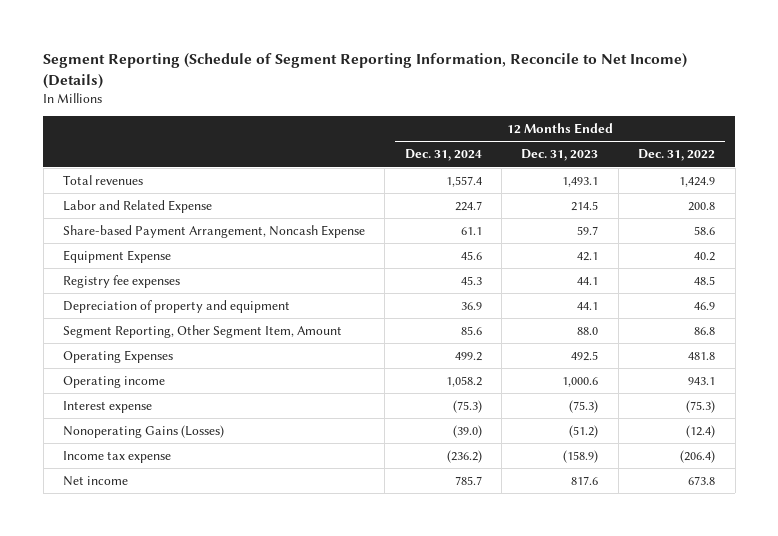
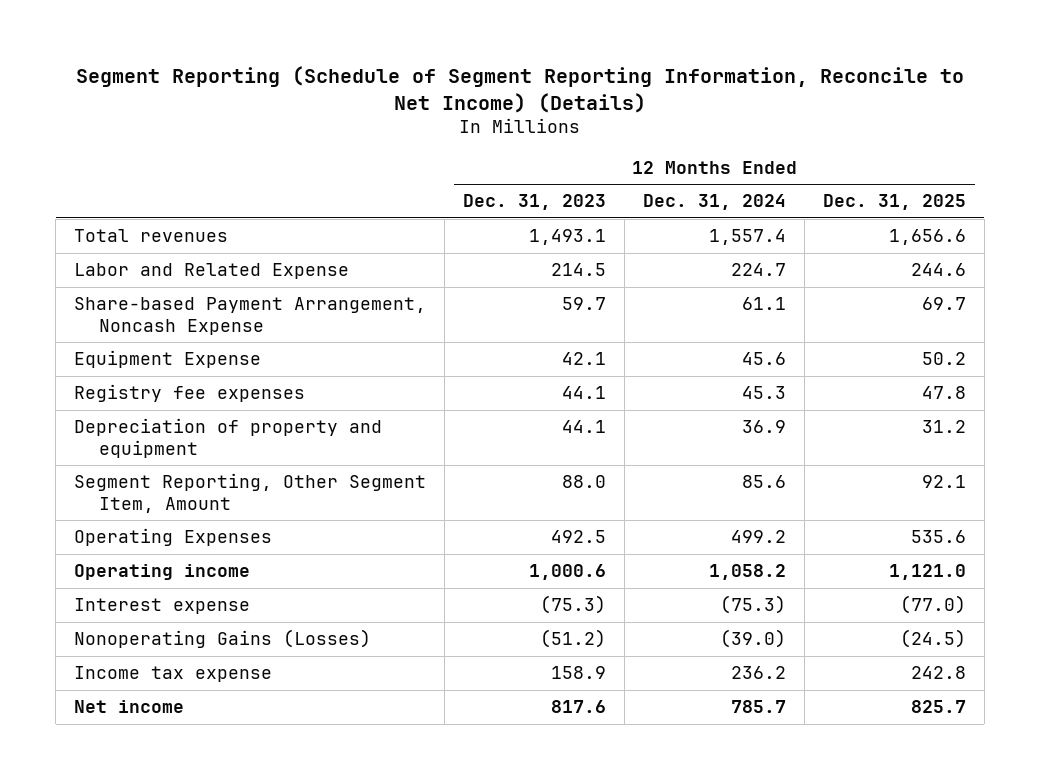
[638,149,716,162] Dec. 31, 2022 -> none
none -> [822,194,966,211] Dec. 31, 2025
[446,450,482,464] (236.2) -> [731,666,787,680] 236.2
[563,450,599,464] (158.9) -> [551,666,607,680] 158.9

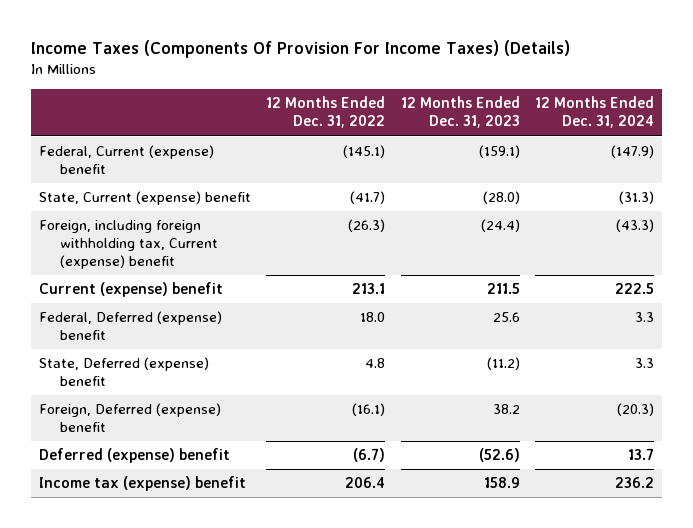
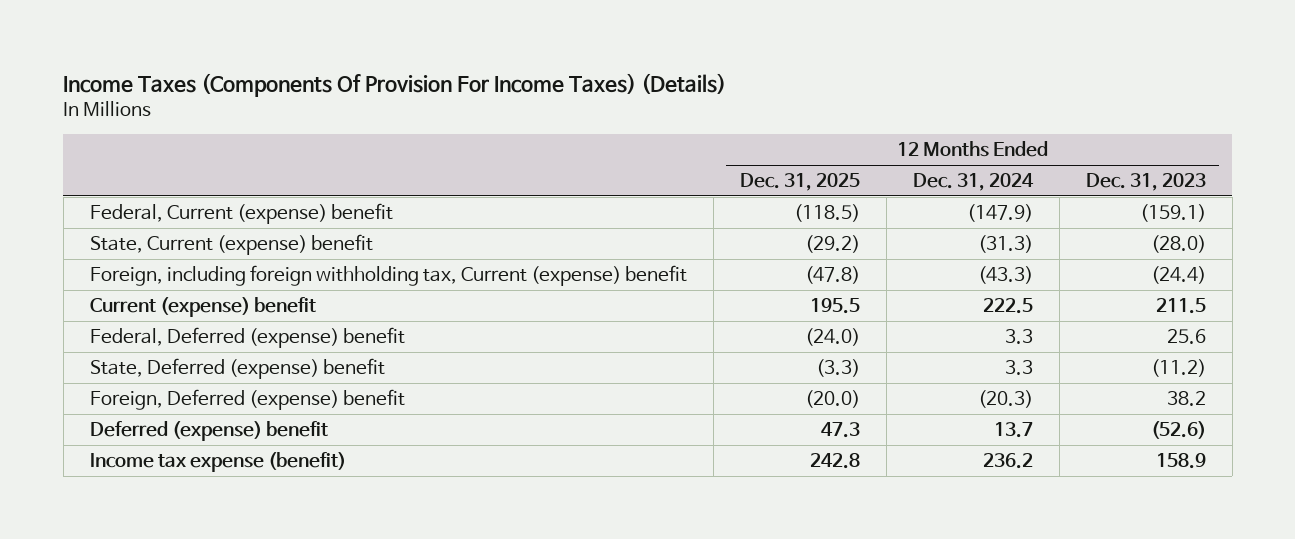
[266,96,386,129] 12 Months Ended Dec. 31, 2022 -> none
none -> [739,173,860,192] Dec. 31, 2025
[38,476,246,492] Income tax (expense) benefit -> [89,451,346,472] Income tax expense (benefit)

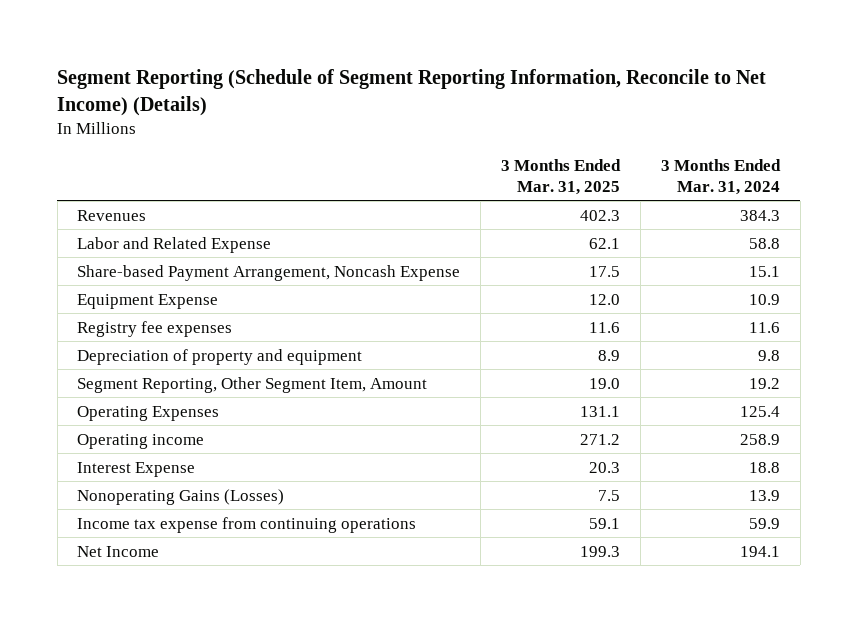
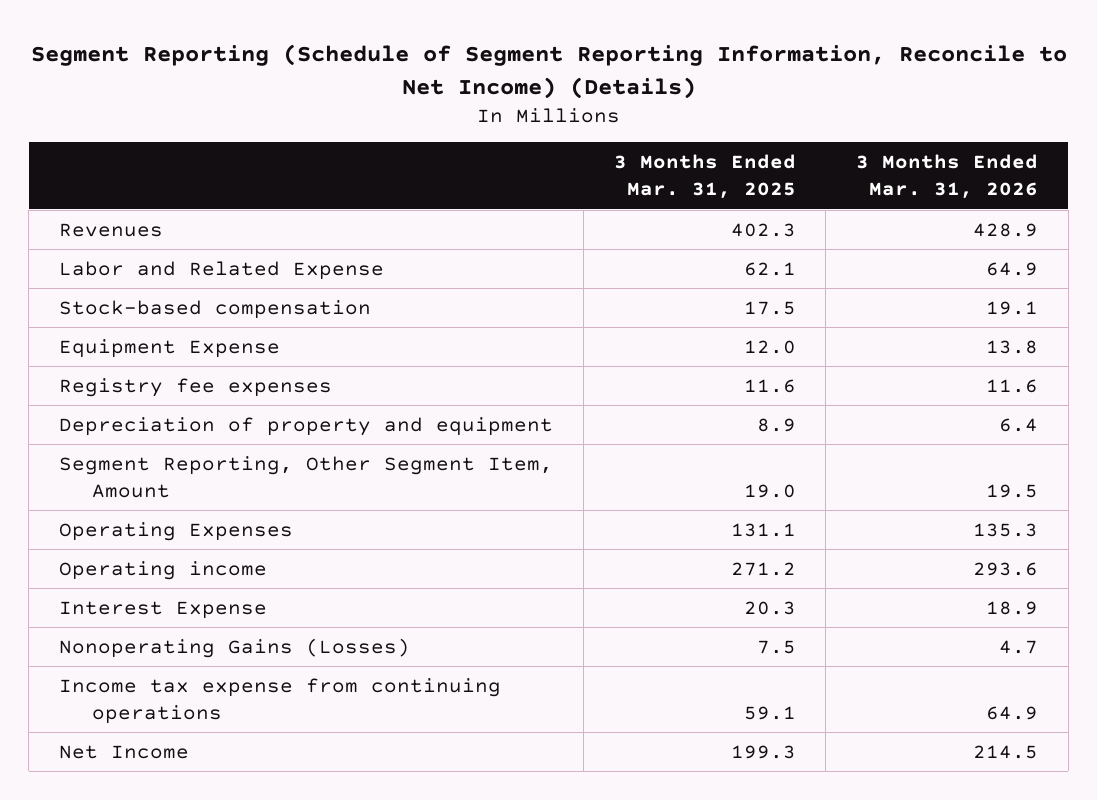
[660,158,781,195] 3 Months Ended Mar. 31, 2024 -> none
none -> [855,154,1038,200] 3 Months Ended Mar. 31, 2026
[77,264,461,281] Share-based Payment Arrangement, Noncash Expense -> [59,299,372,319] Stock-based compensation

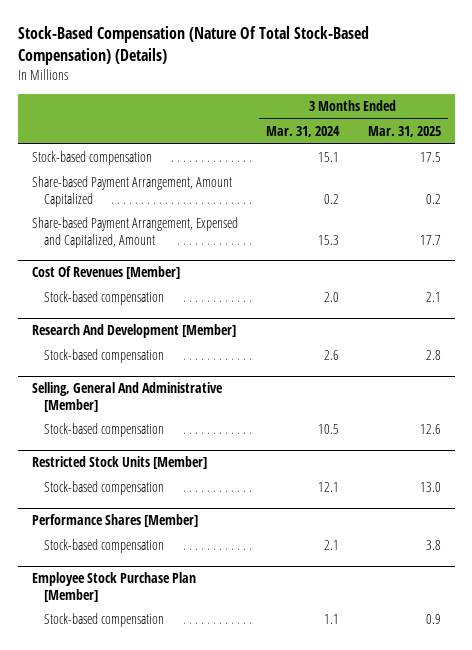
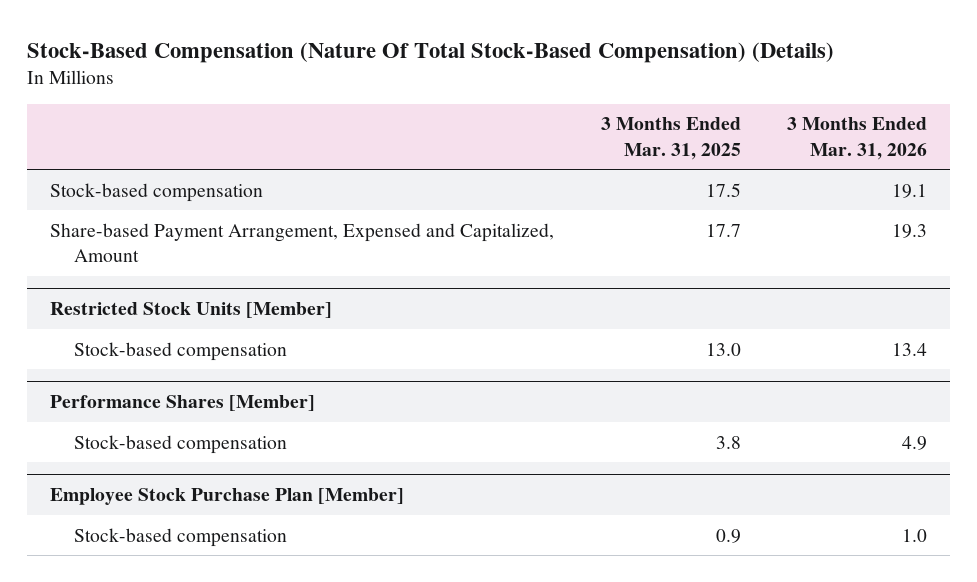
[266,125,341,137] Mar. 31, 2024 -> none
none -> [786,117,927,160] 3 Months Ended Mar. 31, 2026
[31,176,232,207] Share-based Payment Arrangement, Amount Capitalized -> none
[31,266,180,280] Cost Of Revenues [Member] -> none
[44,291,165,306] Stock-based compensation -> none
[31,324,236,339] Research And Development [Member] -> none
[44,349,165,364] Stock-based compensation -> none
[31,382,223,412] Selling, General And Administrative [Member] -> none
[44,423,165,438] Stock-based compensation -> none

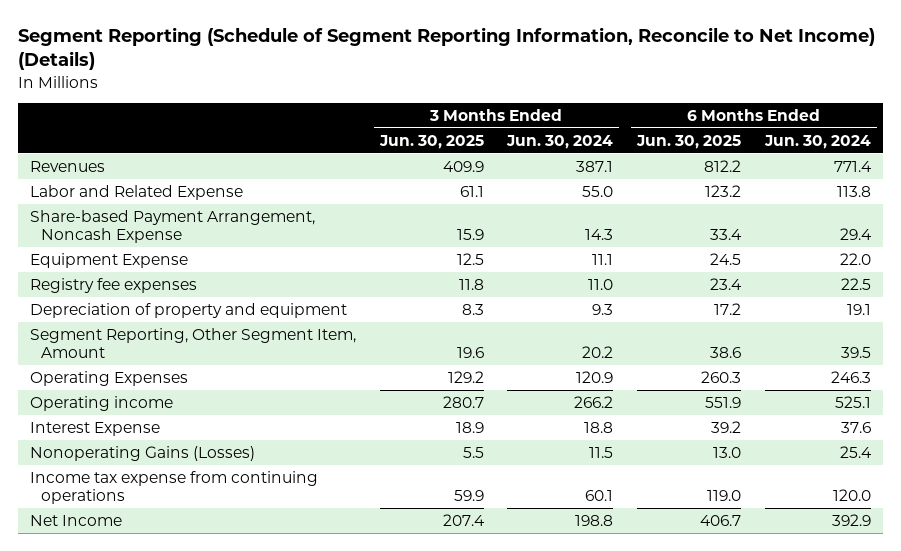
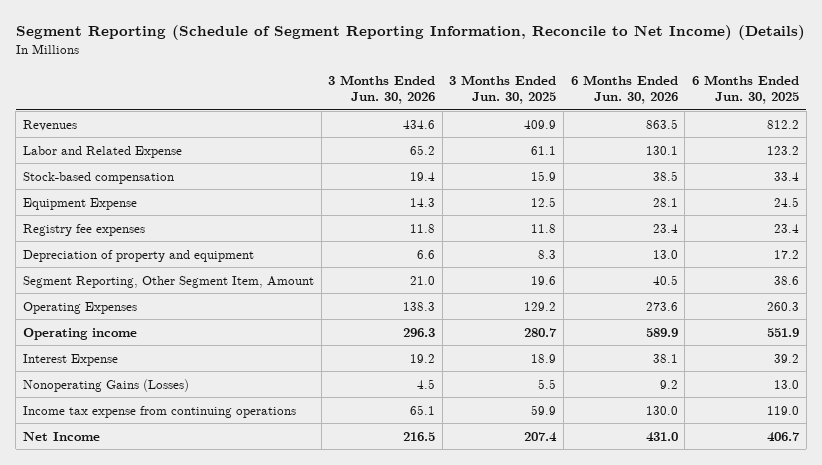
[506,134,614,149] Jun. 30, 2024 -> none
[763,134,871,149] Jun. 30, 2024 -> none
none -> [328,74,436,104] 3 Months Ended Jun. 30, 2026
none -> [570,74,678,104] 6 Months Ended Jun. 30, 2026
[29,209,315,244] Share-based Payment Arrangement, Noncash Expense -> [23,171,175,184] Stock-based compensation

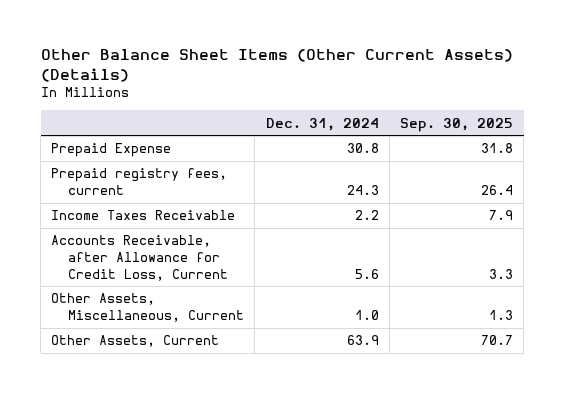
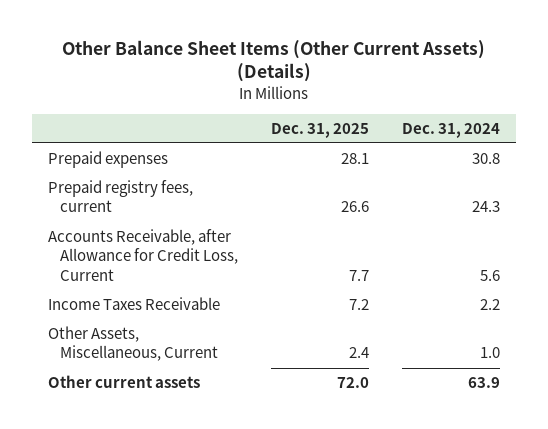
[400,117,514,132] Sep. 30, 2025 -> none
none -> [270,122,369,138] Dec. 31, 2025
[51,143,172,158] Prepaid Expense -> none
none -> [48,151,169,169] Prepaid expenses
[51,210,236,221] Income Taxes Receivable -> [48,297,221,311] Income Taxes Receivable
[51,335,220,348] Other Assets, Current -> [48,375,201,389] Other current assets

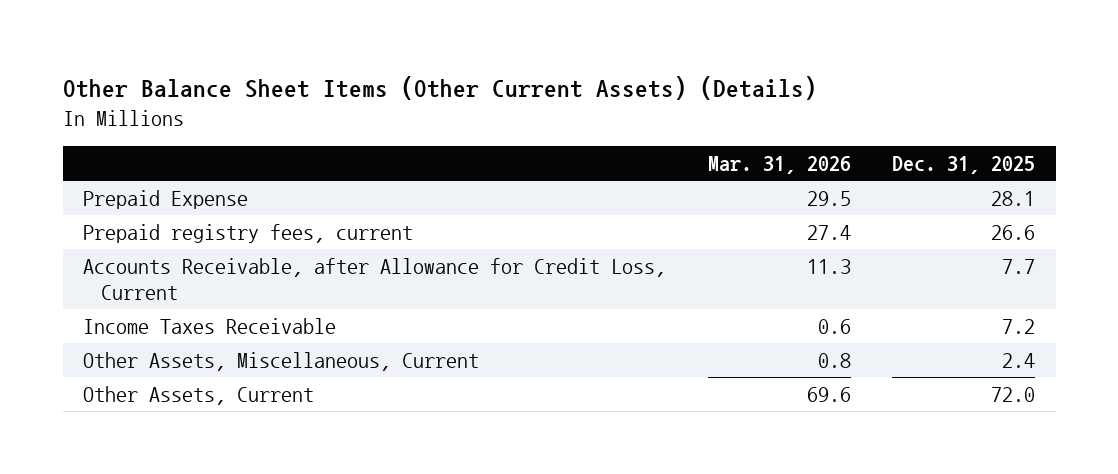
[401,122,500,138] Dec. 31, 2024 -> none
none -> [707,155,851,174] Mar. 31, 2026
[48,151,169,169] Prepaid expenses -> [83,189,249,209] Prepaid Expense
[48,375,201,389] Other current assets -> [83,385,315,405] Other Assets, Current

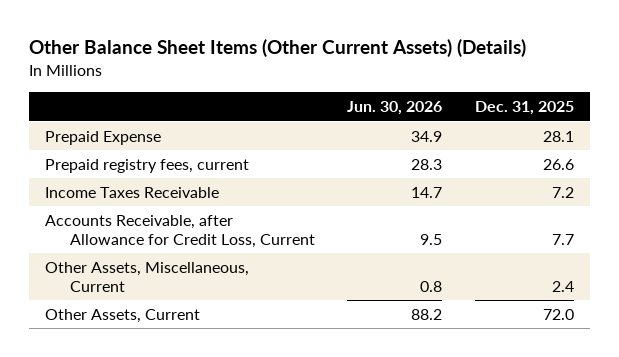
[707,155,851,174] Mar. 31, 2026 -> none
none -> [347,101,443,116] Jun. 30, 2026
[83,257,667,300] Accounts Receivable, after Allowance for Credit Loss, Current -> [45,214,316,248] Accounts Receivable, after Allowance for Credit Loss, Current

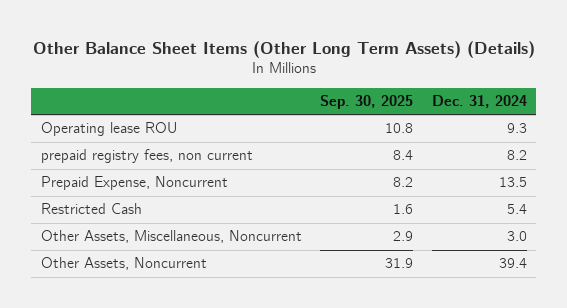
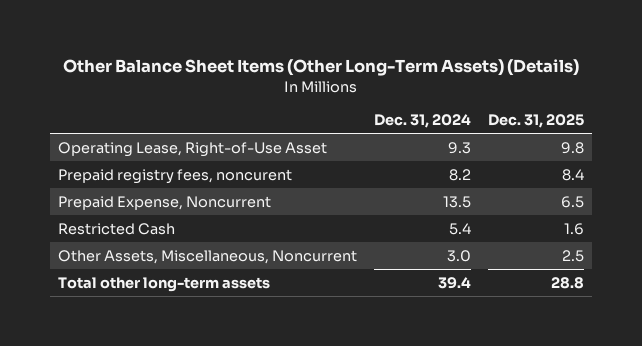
[32,40,535,58] Other Balance Sheet Items (Other Long Term Assets) (Details) -> [63,59,580,77] Other Balance Sheet Items (Other Long-Term Assets) (Details)
[320,95,414,110] Sep. 30, 2025 -> none
none -> [487,114,584,129] Dec. 31, 2025
[40,122,177,137] Operating lease ROU -> none
none -> [58,141,328,157] Operating Lease, Right-of-Use Asset
[40,149,253,164] prepaid registry fees, non current -> [58,168,293,184] Prepaid registry fees, noncurent
[40,257,207,271] Other Assets, Noncurrent -> [58,276,271,292] Total other long-term assets

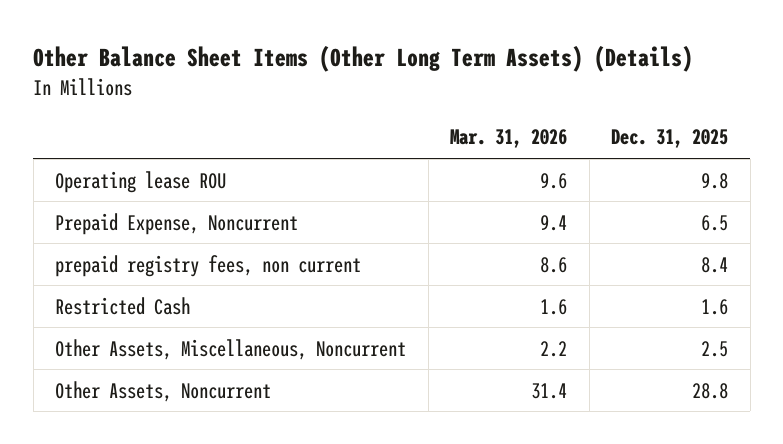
[63,59,580,77] Other Balance Sheet Items (Other Long-Term Assets) (Details) -> [33,44,694,72] Other Balance Sheet Items (Other Long Term Assets) (Details)
[374,114,472,129] Dec. 31, 2024 -> none
none -> [450,129,568,149] Mar. 31, 2026
[58,141,328,157] Operating Lease, Right-of-Use Asset -> none
[58,168,293,184] Prepaid registry fees, noncurent -> none
none -> [55,170,227,193] Operating lease ROU
none -> [55,254,362,277] prepaid registry fees, non current
[58,276,271,292] Total other long-term assets -> [55,380,272,402] Other Assets, Noncurrent

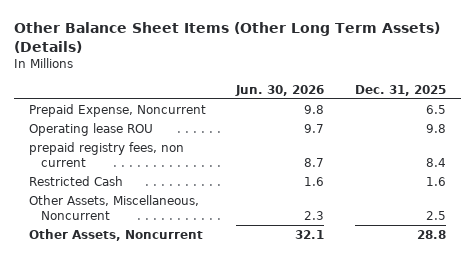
[450,129,568,149] Mar. 31, 2026 -> none
none -> [235,85,325,97] Jun. 30, 2026
[55,170,227,193] Operating lease ROU -> [28,122,153,136] Operating lease ROU

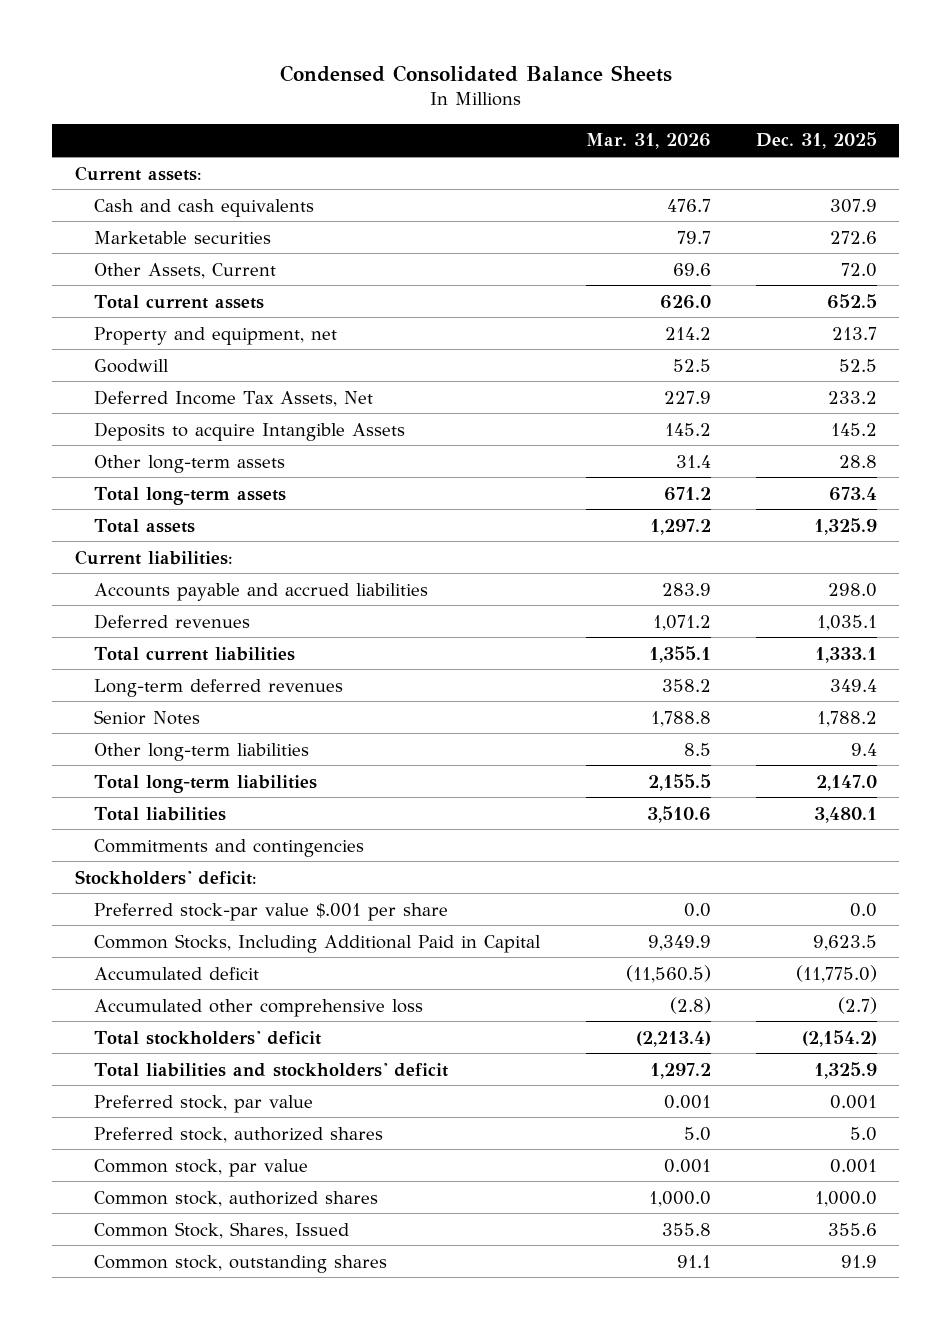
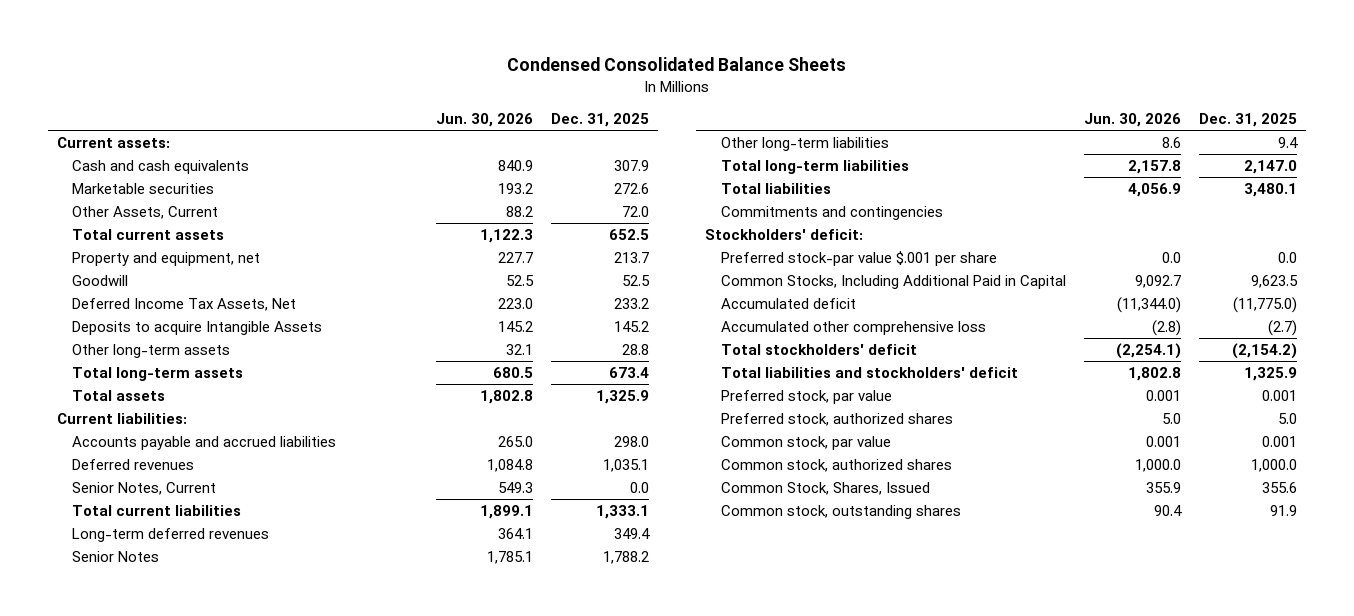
[585,133,711,150] Mar. 31, 2026 -> none
none -> [435,112,533,127] Jun. 30, 2026
none -> [72,481,217,495] Senior Notes, Current

